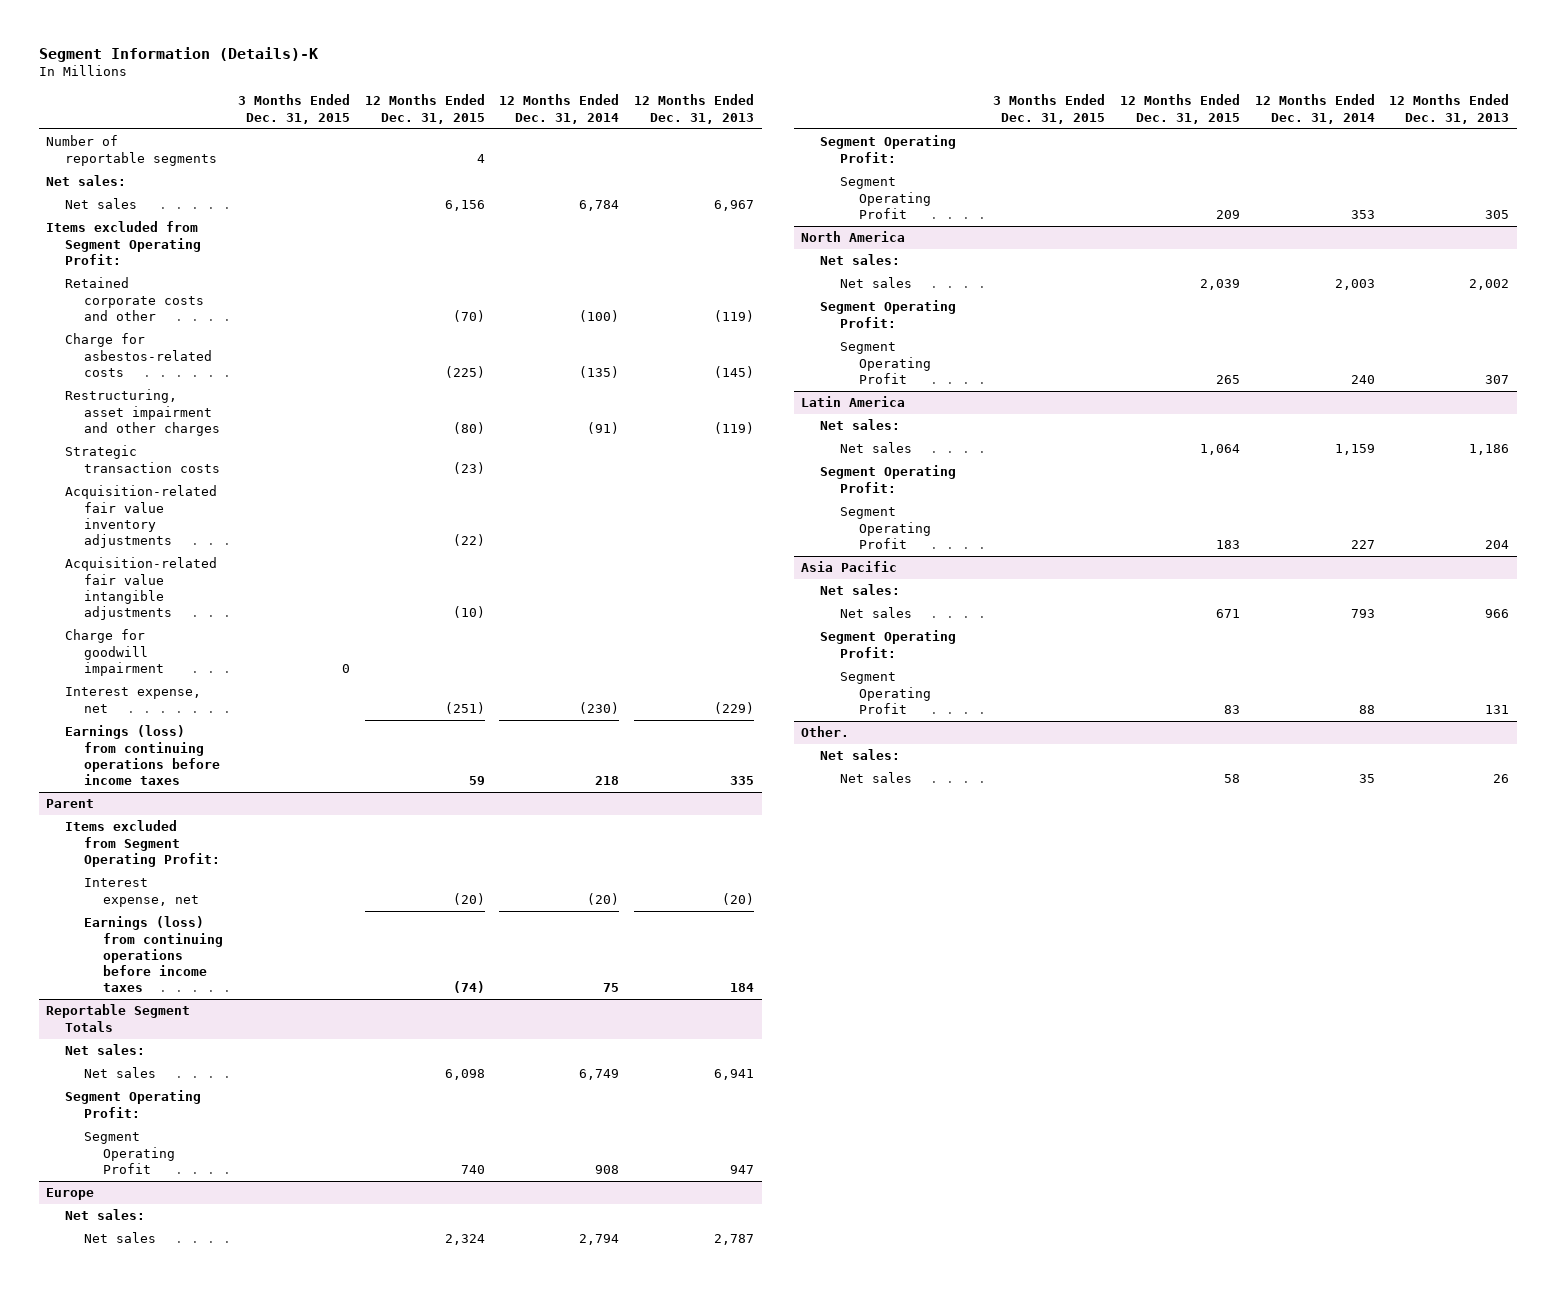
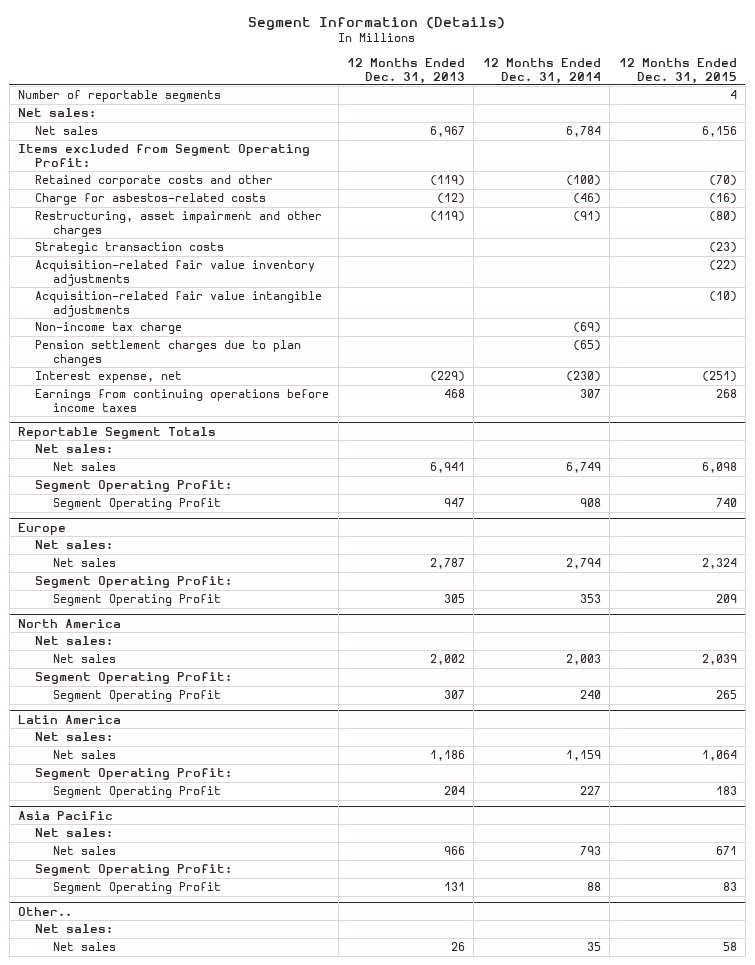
[38,46,318,62] Segment Information (Details)-K -> [248,16,506,30] Segment Information (Details)
[238,94,351,124] 3 Months Ended Dec. 31, 2015 -> none
[444,365,485,378] (225) -> [708,193,737,205] (16)
[579,365,620,378] (135) -> [572,193,601,205] (46)
[714,365,755,378] (145) -> [437,193,466,205] (12)
[65,629,165,676] Charge for goodwill impairment -> none
none -> [35,322,183,335] Non-income tax charge
none -> [35,340,302,366] Pension settlement charges due to plan changes
[45,799,94,809] Parent -> none
[65,820,221,867] Items excluded from Segment Operating Profit: -> none
[84,878,200,907] Interest expense, net -> none
[84,916,224,993] Earnings (loss) from continuing operations before income taxes -> none
[65,725,221,786] Earnings (loss) from continuing operations before income taxes -> [35,389,330,412] Earnings from continuing operations before income taxes
[468,776,485,786] 59 -> [715,389,737,399] 268
[595,776,620,786] 218 -> [579,389,601,399] 307
[730,776,755,786] 335 -> [444,389,466,399] 468
[801,726,850,738] Other. -> [18,906,73,916] Other..

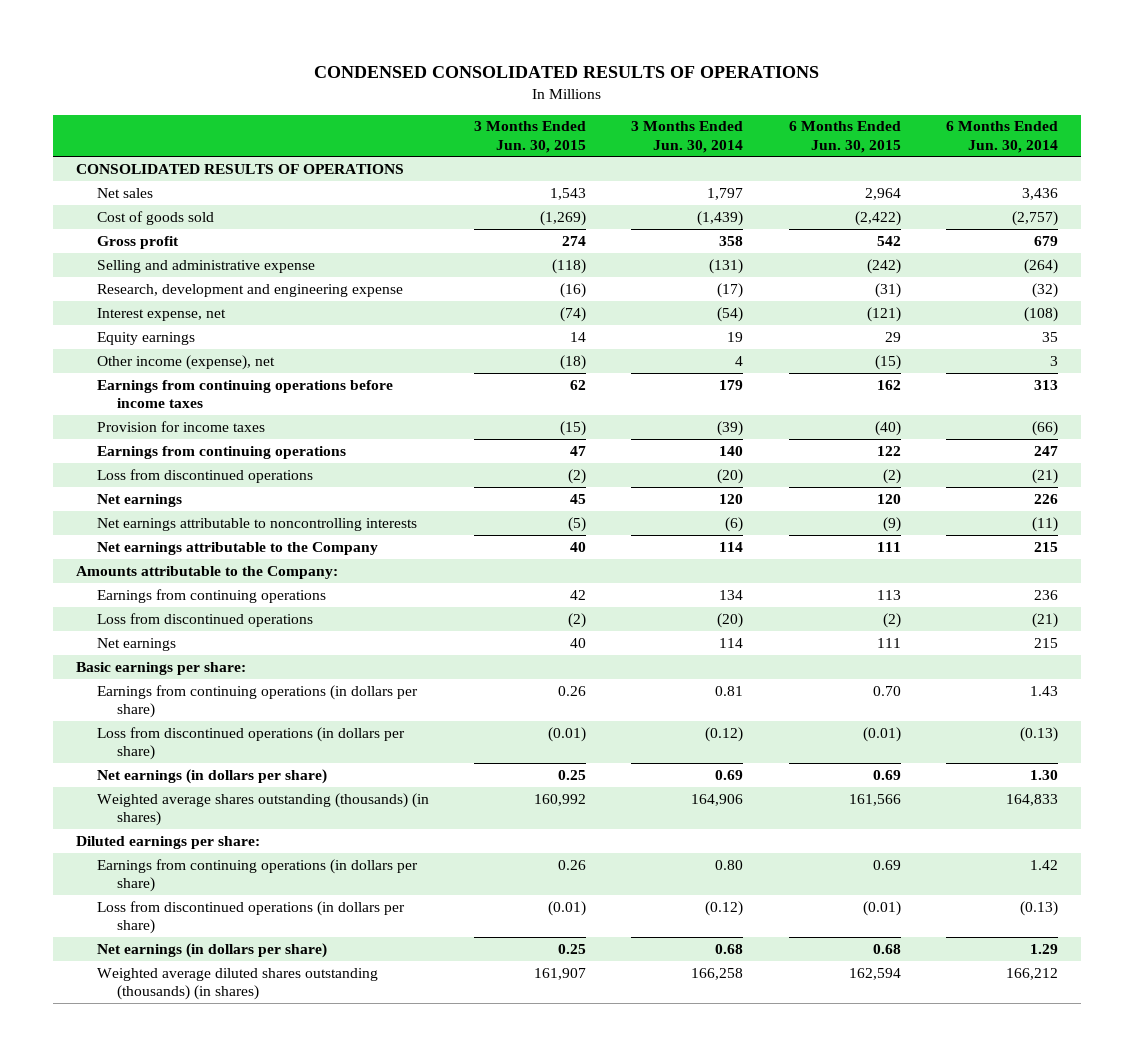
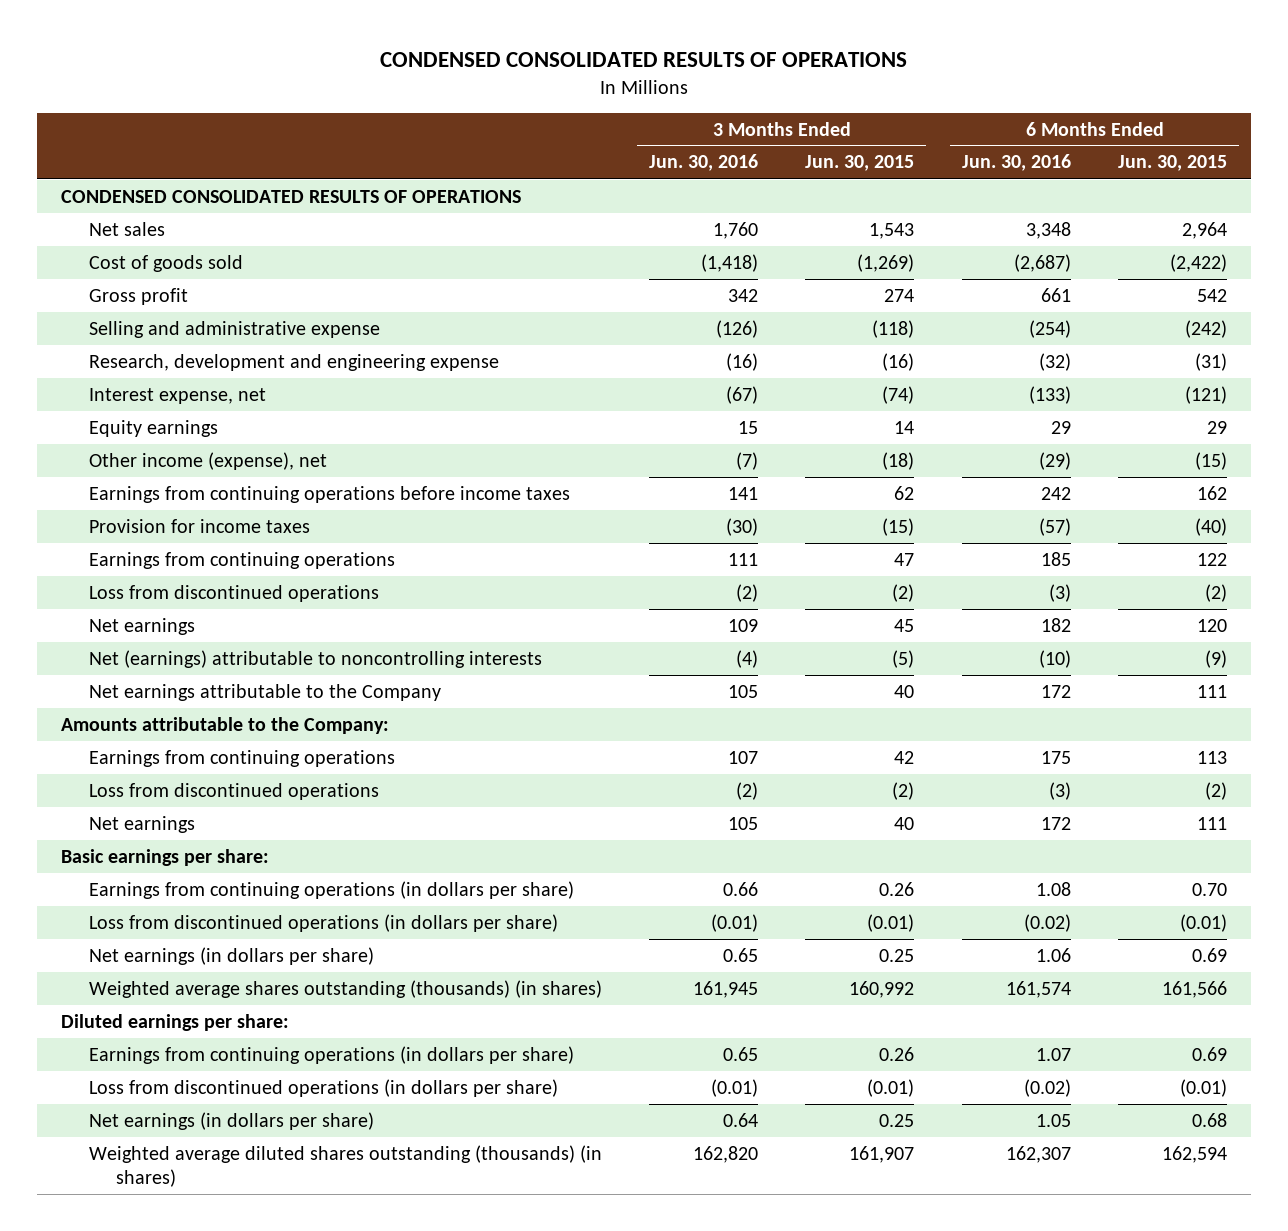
[631,121,744,153] 3 Months Ended Jun. 30, 2014 -> none
[946,121,1059,153] 6 Months Ended Jun. 30, 2014 -> none
none -> [649,154,759,172] Jun. 30, 2016
none -> [961,154,1071,172] Jun. 30, 2016
[76,163,405,174] CONSOLIDATED RESULTS OF OPERATIONS -> [61,189,522,203] CONDENSED CONSOLIDATED RESULTS OF OPERATIONS
[96,517,417,531] Net earnings attributable to noncontrolling interests -> [88,649,542,668] Net (earnings) attributable to noncontrolling interests

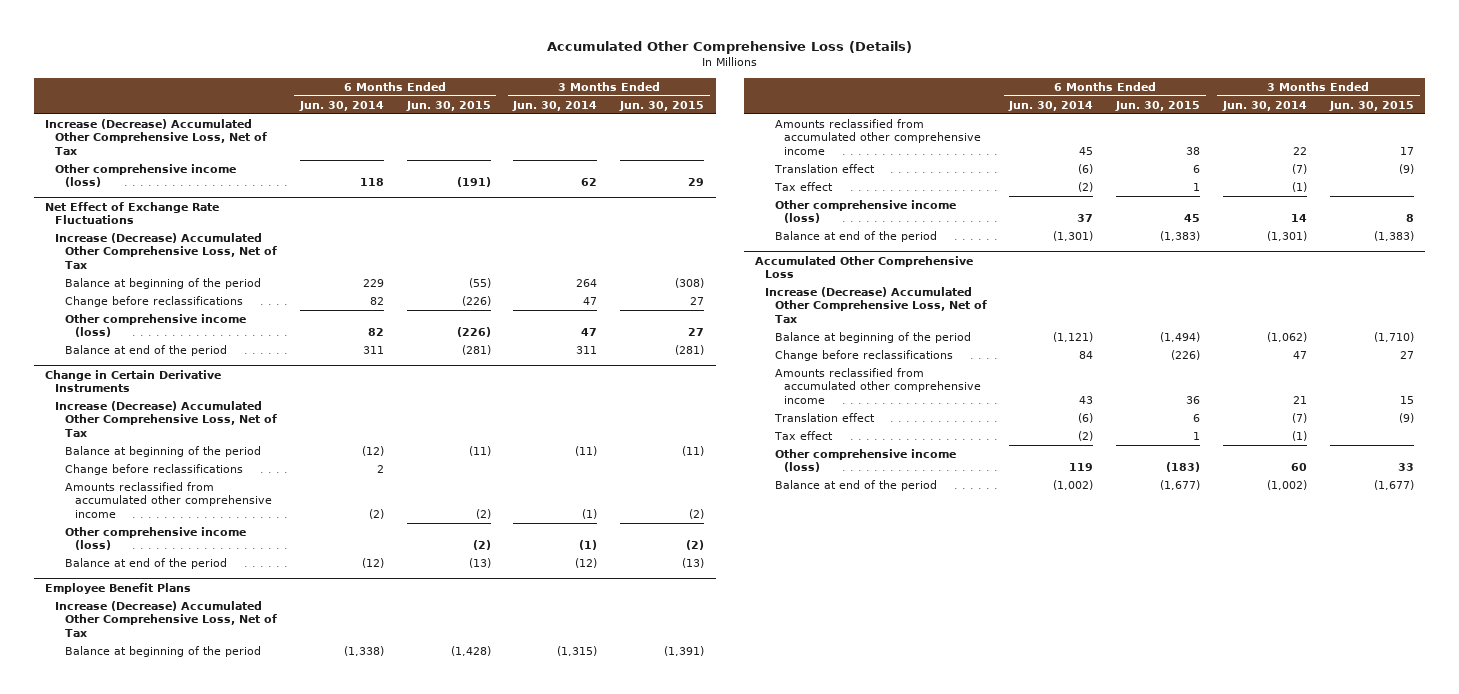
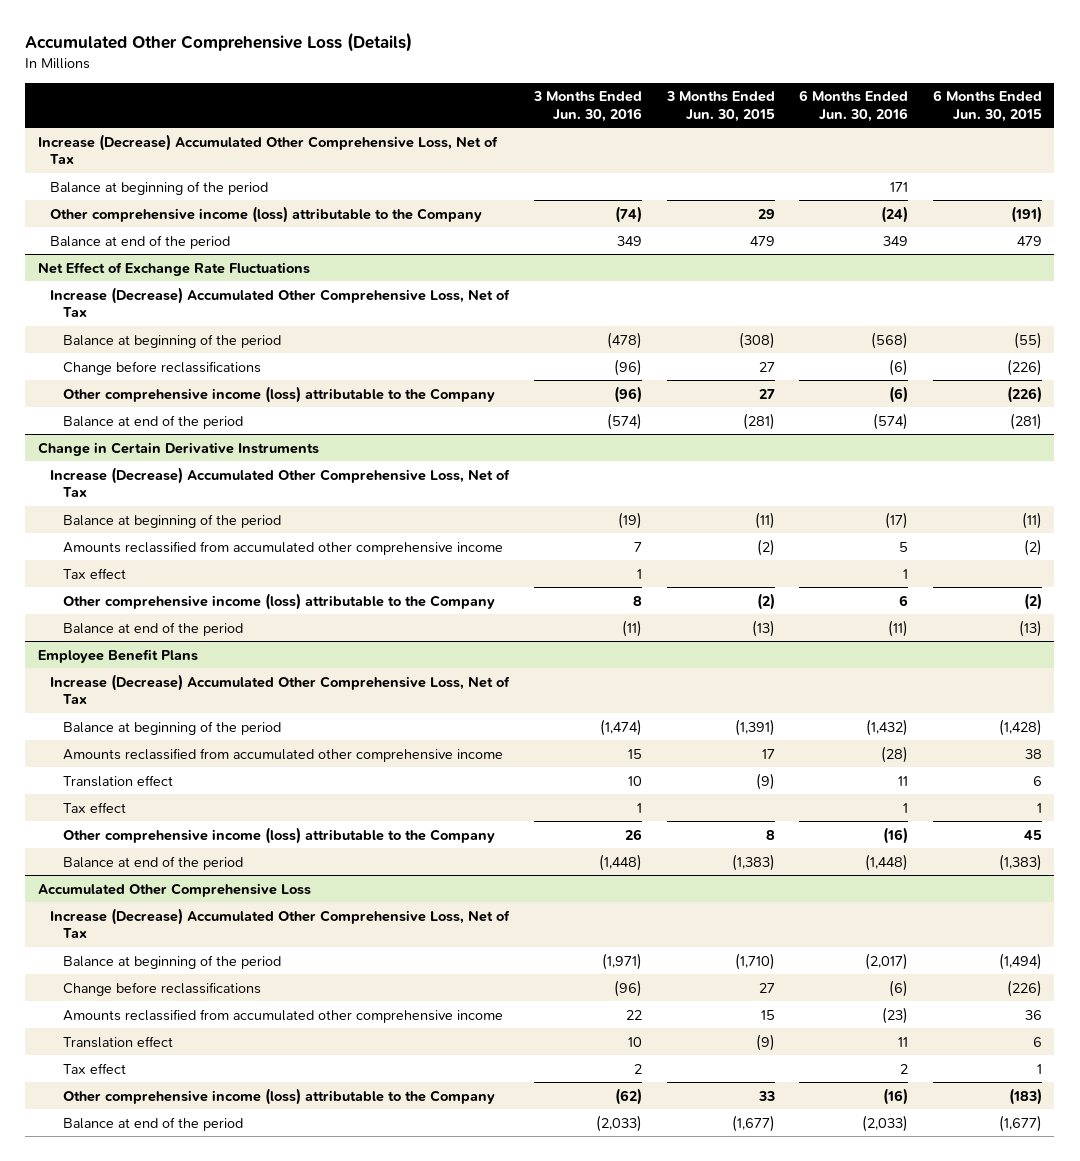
[298,100,384,111] Jun. 30, 2014 -> none
[512,100,598,111] Jun. 30, 2014 -> none
none -> [533,91,643,122] 3 Months Ended Jun. 30, 2016
none -> [799,90,909,122] 6 Months Ended Jun. 30, 2016
none -> [50,180,269,195] Balance at beginning of the period
[55,164,237,188] Other comprehensive income (loss) -> [50,205,483,223] Other comprehensive income (loss) attributable to the Company
none -> [50,234,231,249] Balance at end of the period
[65,314,247,338] Other comprehensive income (loss) -> [63,385,496,403] Other comprehensive income (loss) attributable to the Company
[65,464,244,476] Change before reclassifications -> none
none -> [63,567,127,579] Tax effect
[65,527,247,551] Other comprehensive income (loss) -> [63,592,496,610] Other comprehensive income (loss) attributable to the Company
[774,200,956,224] Other comprehensive income (loss) -> [63,826,496,844] Other comprehensive income (loss) attributable to the Company
[774,449,956,473] Other comprehensive income (loss) -> [63,1087,496,1105] Other comprehensive income (loss) attributable to the Company

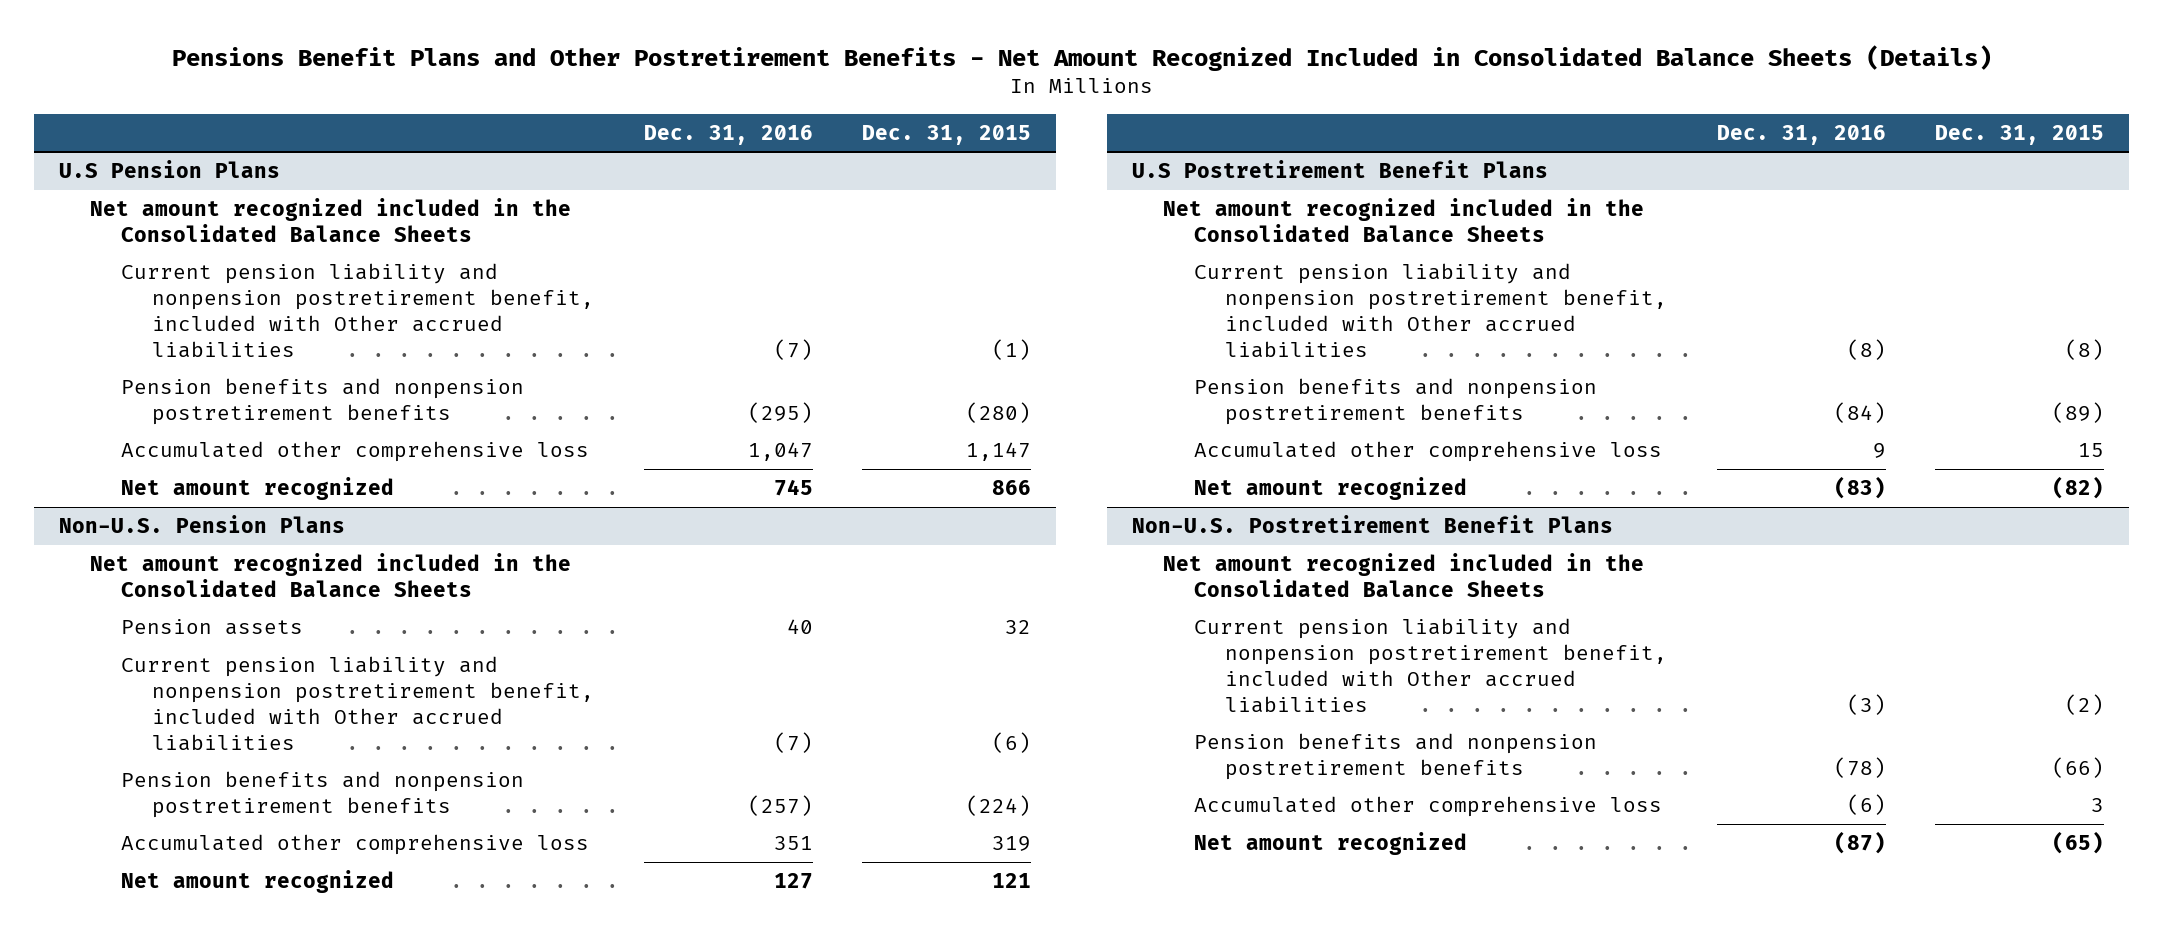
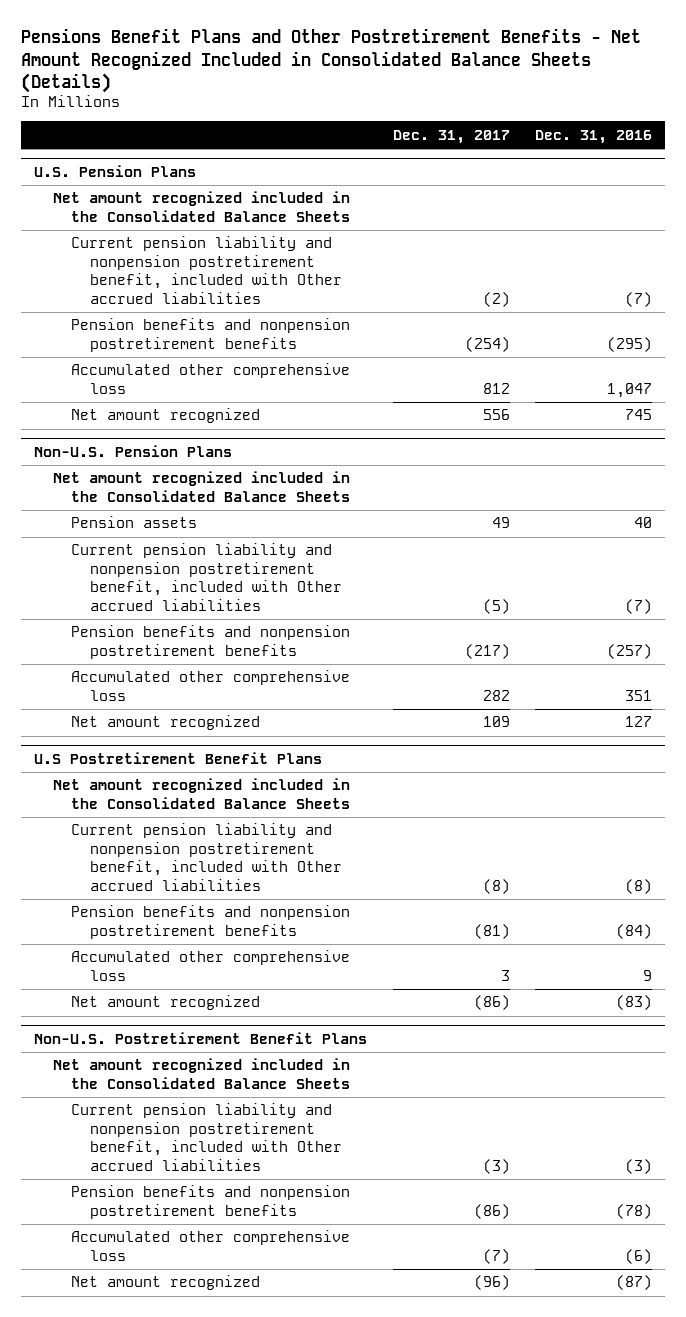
[862,124,1032,145] Dec. 31, 2015 -> none
none -> [392,129,510,144] Dec. 31, 2017
[58,159,280,178] U.S Pension Plans -> [34,164,197,177] U.S. Pension Plans

